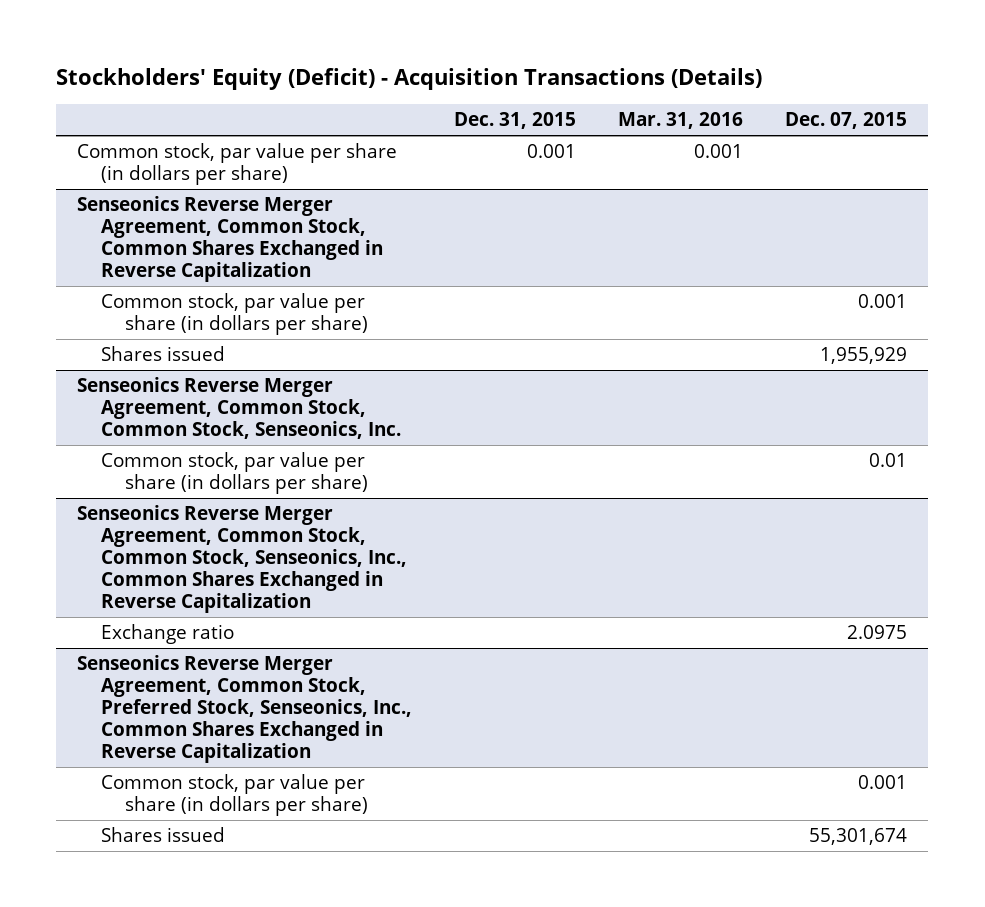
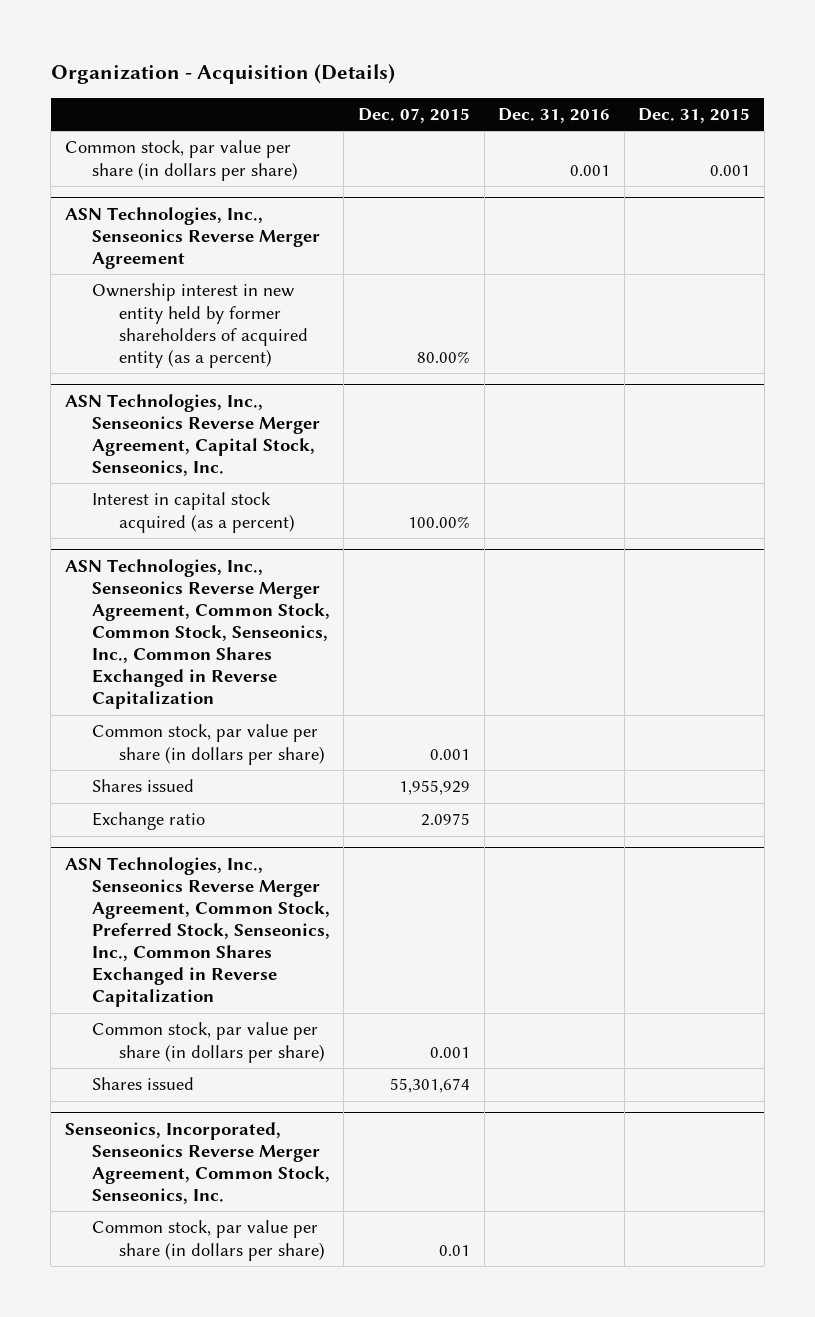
[56,68,763,91] Stockholders' Equity (Deficit) - Acquisition Transactions (Details) -> [50,64,395,85] Organization - Acquisition (Details)
[618,112,744,130] Mar. 31, 2016 -> none
none -> [498,107,611,123] Dec. 31, 2016
none -> [64,206,320,269] ASN Technologies, Inc., Senseonics Reverse Merger Agreement
none -> [91,283,309,368] Ownership interest in new entity held by former shareholders of acquired entity (as a percent)
none -> [64,393,320,476] ASN Technologies, Inc., Senseonics Reverse Merger Agreement, Capital Stock, Senseonics, Inc.
none -> [91,492,296,533] Interest in capital stock acquired (as a percent)
[77,196,384,283] Senseonics Reverse Merger Agreement, Common Stock, Common Shares Exchanged in Reverse Capitalization -> [64,558,330,710] ASN Technologies, Inc., Senseonics Reverse Merger Agreement, Common Stock, Common Stock, Senseonics, Inc., Common Shares Exchanged in Reverse Capitalization
[77,377,402,440] Senseonics Reverse Merger Agreement, Common Stock, Common Stock, Senseonics, Inc. -> none
[101,452,368,495] Common stock, par value per share (in dollars per share) -> none
[77,505,408,614] Senseonics Reverse Merger Agreement, Common Stock, Common Stock, Senseonics, Inc., Common Shares Exchanged in Reverse Capitalization -> none
[77,655,413,764] Senseonics Reverse Merger Agreement, Common Stock, Preferred Stock, Senseonics, Inc., Common Shares Exchanged in Reverse Capitalization -> [64,856,330,1008] ASN Technologies, Inc., Senseonics Reverse Merger Agreement, Common Stock, Preferred Stock, Senseonics, Inc., Common Shares Exchanged in Reverse Capitalization
none -> [64,1121,330,1204] Senseonics, Incorporated, Senseonics Reverse Merger Agreement, Common Stock, Senseonics, Inc.
none -> [91,1220,326,1261] Common stock, par value per share (in dollars per share)

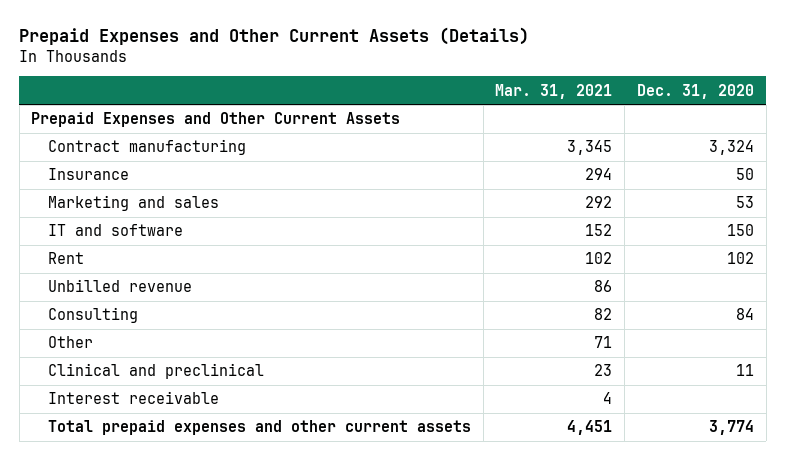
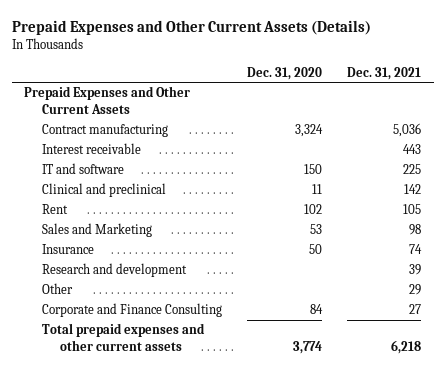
[495,83,613,99] Mar. 31, 2021 -> none
none -> [346,66,421,80] Dec. 31, 2021
[47,195,219,212] Marketing and sales -> none
[47,391,219,405] Interest receivable -> [41,143,141,155] Interest receivable
[47,363,264,380] Clinical and preclinical -> [41,183,166,198] Clinical and preclinical
[47,279,192,293] Unbilled revenue -> none
[47,307,138,324] Consulting -> none
none -> [41,223,152,238] Sales and Marketing
[47,168,129,181] Insurance -> [41,244,94,255] Insurance
none -> [41,263,187,278] Research and development
none -> [41,303,222,318] Corporate and Finance Consulting

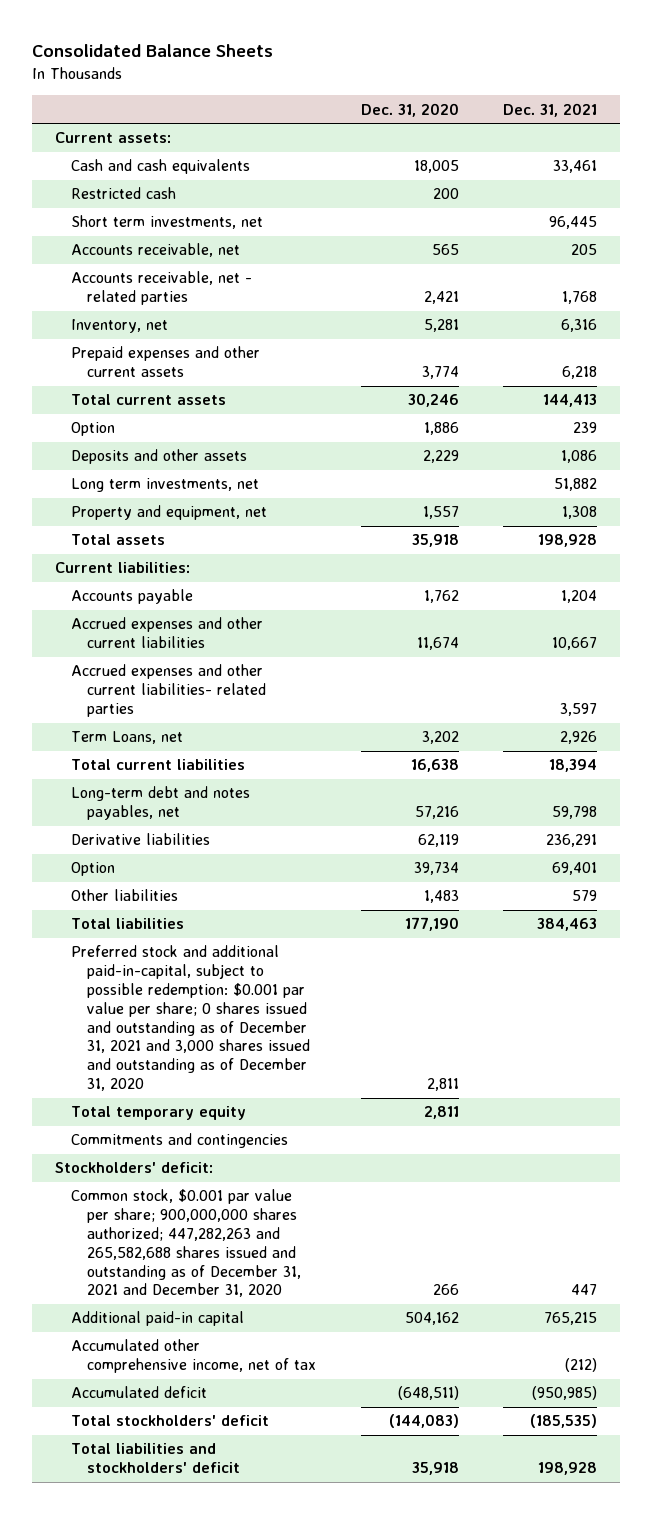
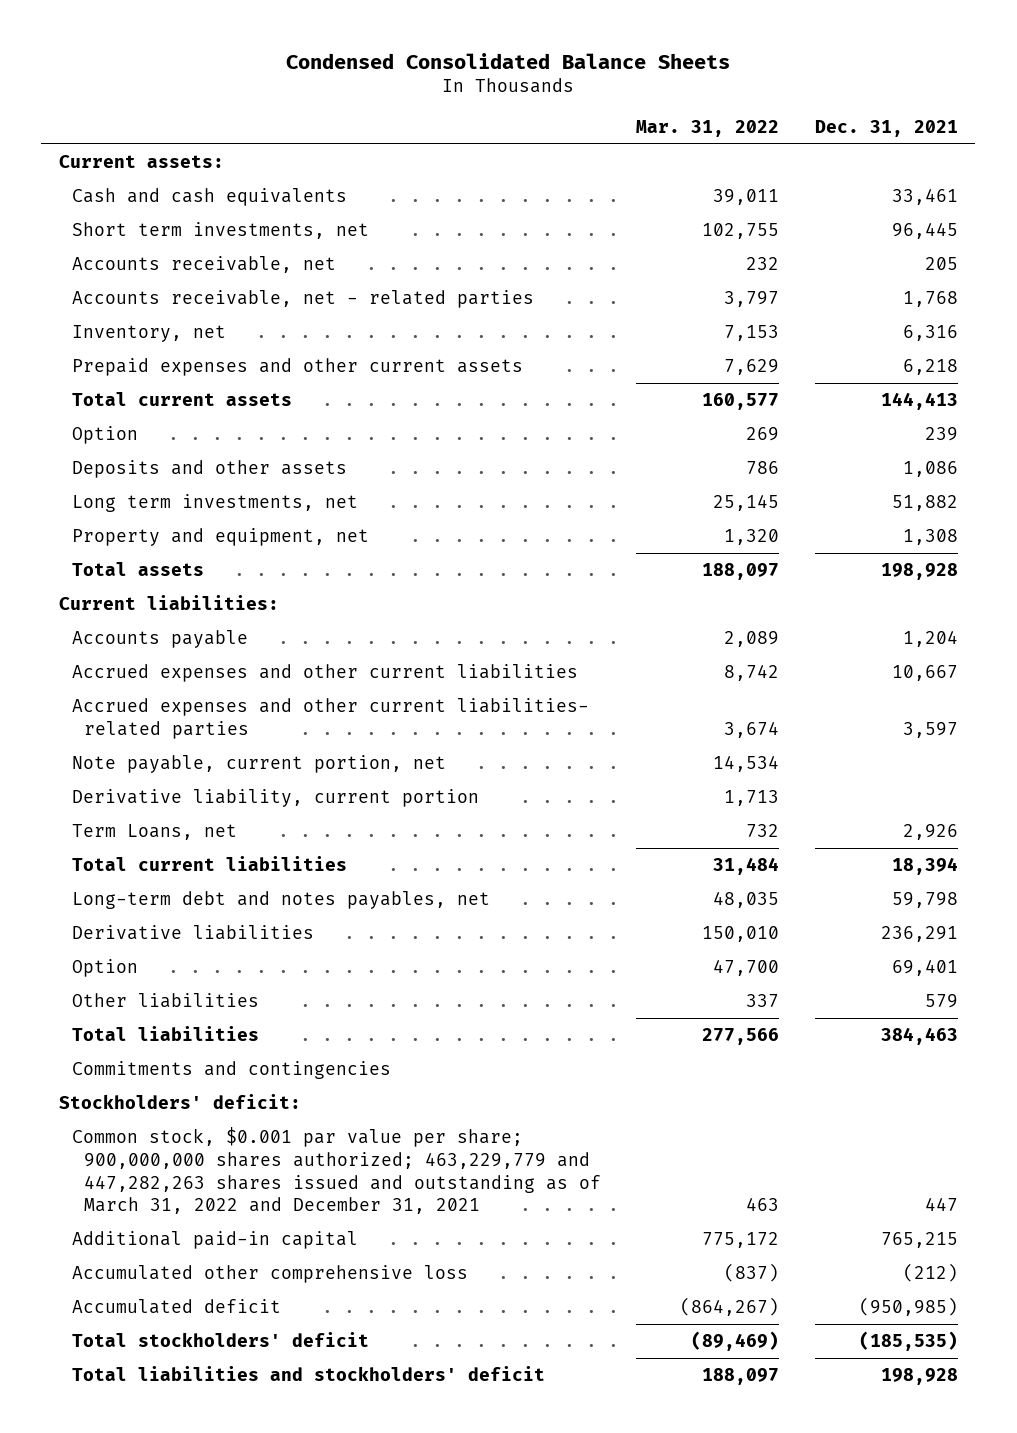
[32,44,274,58] Consolidated Balance Sheets -> [286,52,731,69] Condensed Consolidated Balance Sheets
[360,102,459,117] Dec. 31, 2020 -> none
none -> [636,120,780,138] Mar. 31, 2022
[70,187,176,200] Restricted cash -> none
none -> [71,755,446,774] Note payable, current portion, net
none -> [71,789,479,808] Derivative liability, current portion
[70,945,311,1092] Preferred stock and additional paid-in-capital, subject to possible redemption: $0.001 par value per share; 0 shares issued and outstanding as of December 31, 2021 and 3,000 shares issued and outstanding as of December 31, 2020 -> none
[70,1106,246,1121] Total temporary equity -> none
[70,1189,302,1298] Common stock, $0.001 par value per share; 900,000,000 shares authorized; 447,282,263 and 265,582,688 shares issued and outstanding as of December 31, 2021 and December 31, 2020 -> [71,1127,602,1215] Common stock, $0.001 par value per share; 900,000,000 shares authorized; 463,229,779 and 447,282,263 shares issued and outstanding as of March 31, 2022 and December 31, 2021
[70,1339,317,1374] Accumulated other comprehensive income, net of tax -> [71,1265,468,1284] Accumulated other comprehensive loss

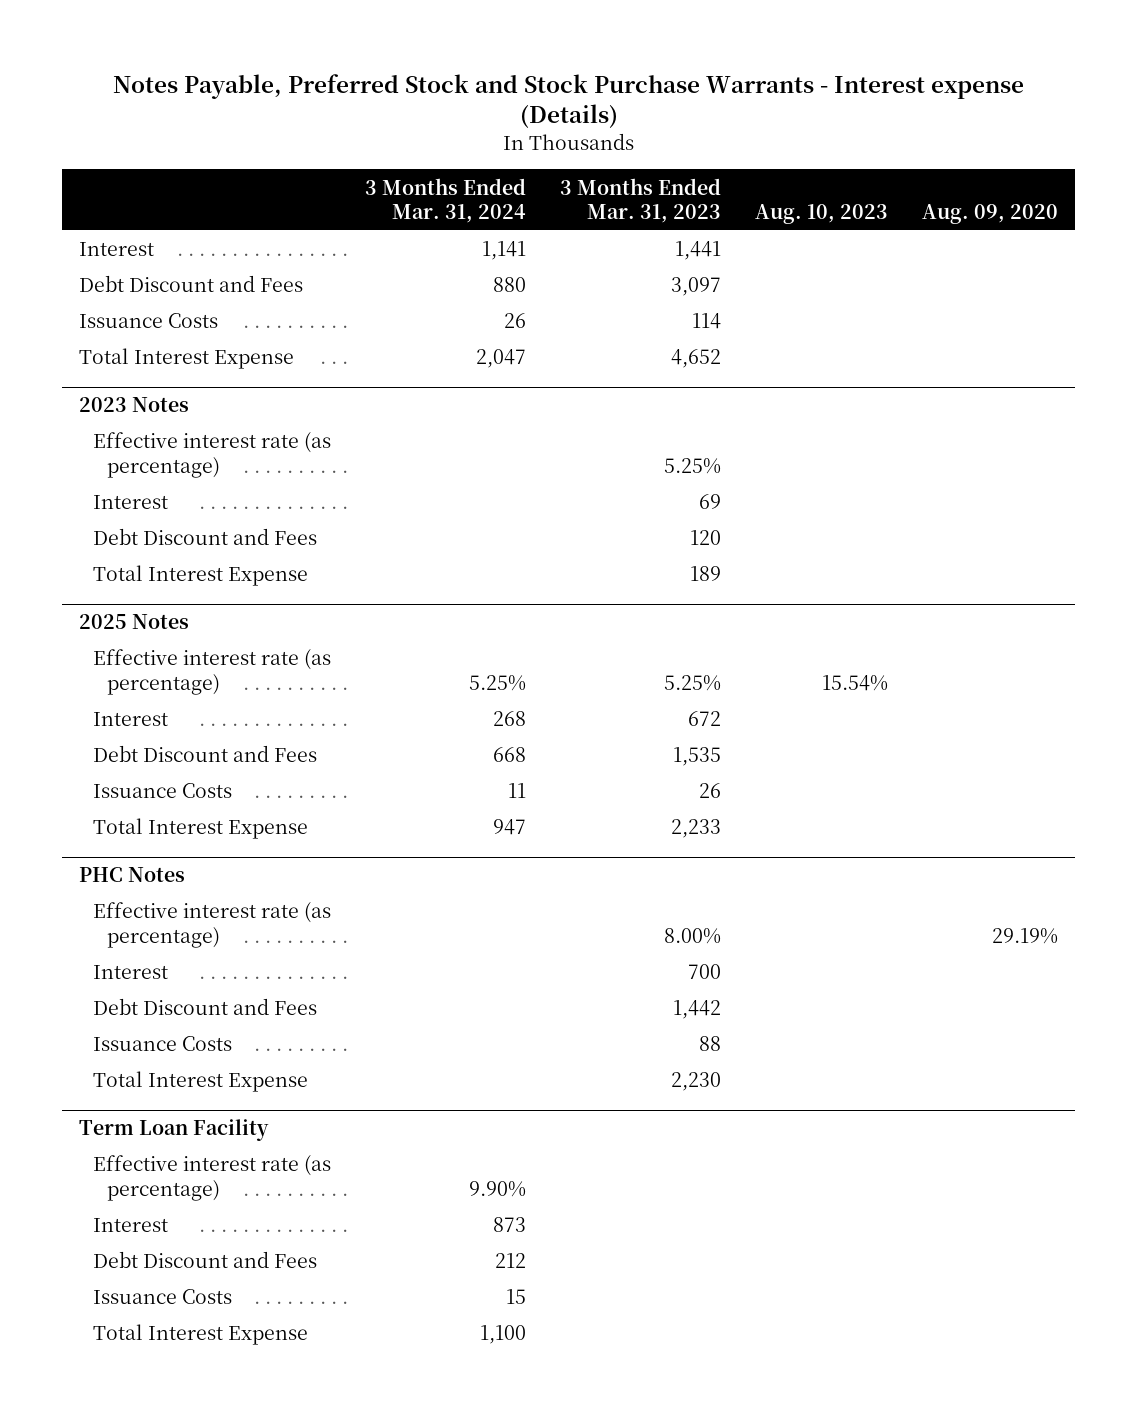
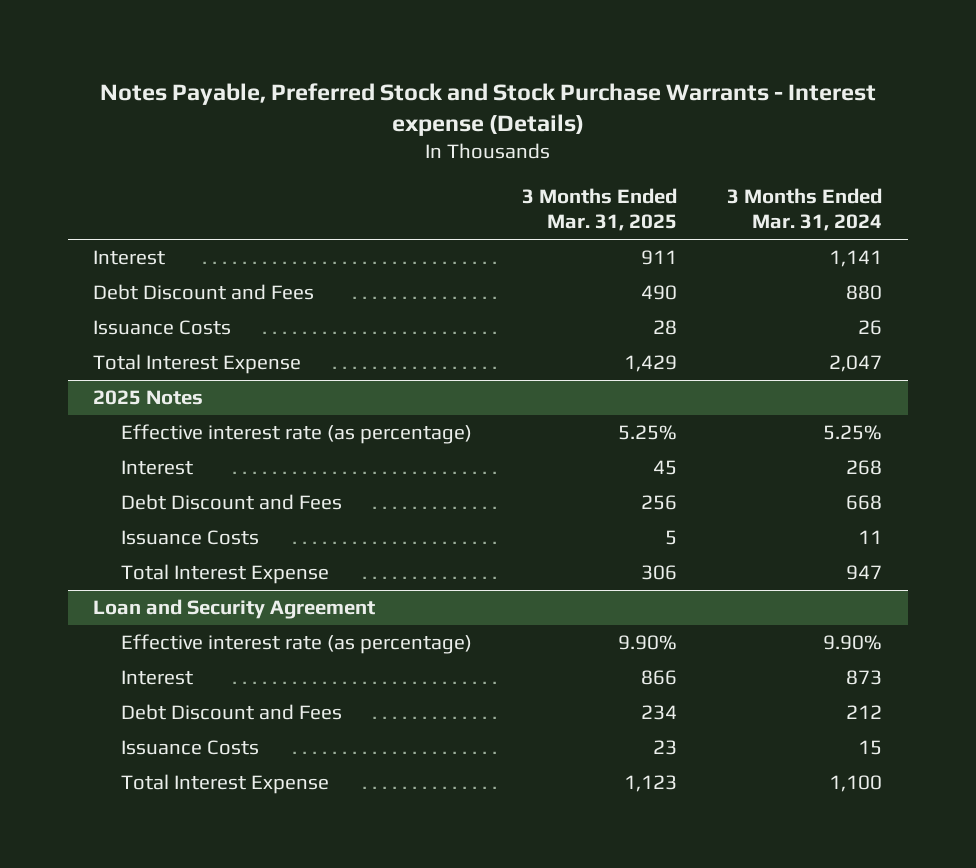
[560,177,722,223] 3 Months Ended Mar. 31, 2023 -> none
[755,203,889,224] Aug. 10, 2023 -> none
[922,203,1059,224] Aug. 09, 2020 -> none
none -> [522,188,678,232] 3 Months Ended Mar. 31, 2025
[79,397,190,413] 2023 Notes -> none
[93,432,332,478] Effective interest rate (as percentage) -> none
[93,495,169,510] Interest -> none
[93,528,318,546] Debt Discount and Fees -> none
[93,565,309,587] Total Interest Expense -> none
[79,867,186,883] PHC Notes -> none
[93,902,332,948] Effective interest rate (as percentage) -> none
[93,965,169,980] Interest -> none
[93,998,318,1016] Debt Discount and Fees -> none
[93,1036,233,1052] Issuance Costs -> none
[93,1071,309,1093] Total Interest Expense -> none
[79,1119,270,1142] Term Loan Facility -> [93,599,376,620] Loan and Security Agreement

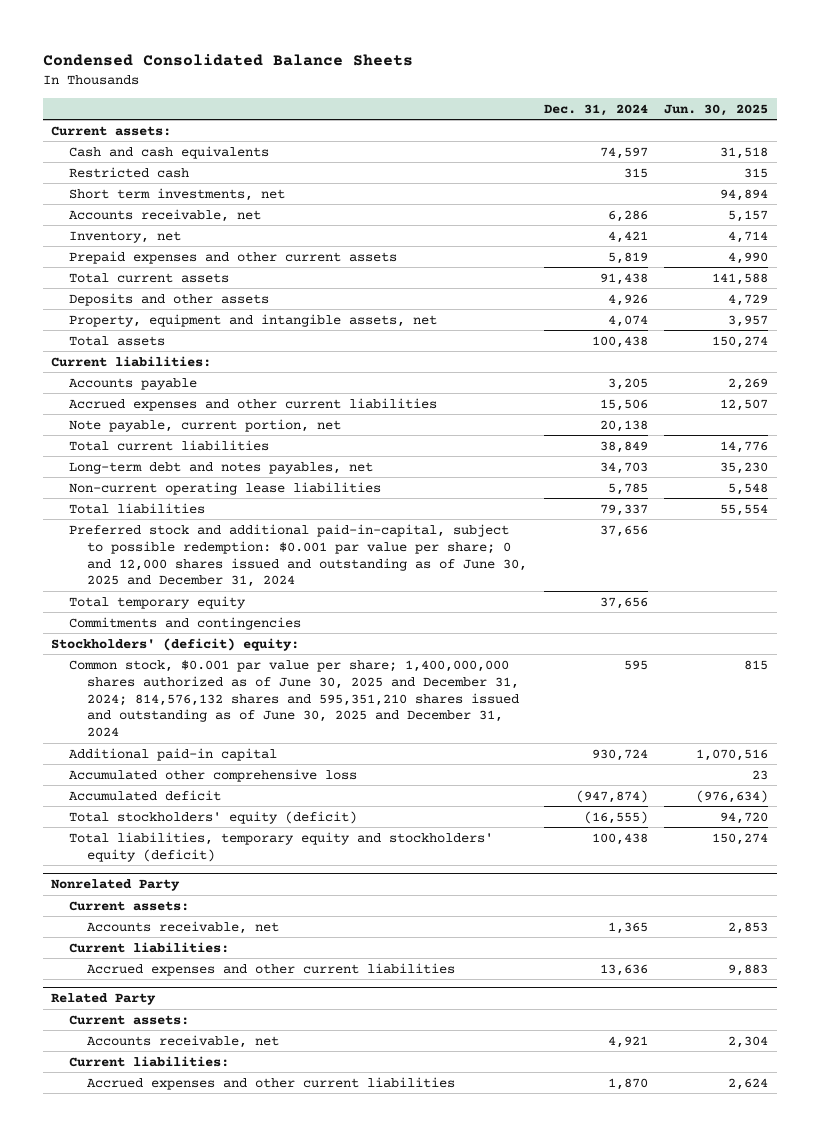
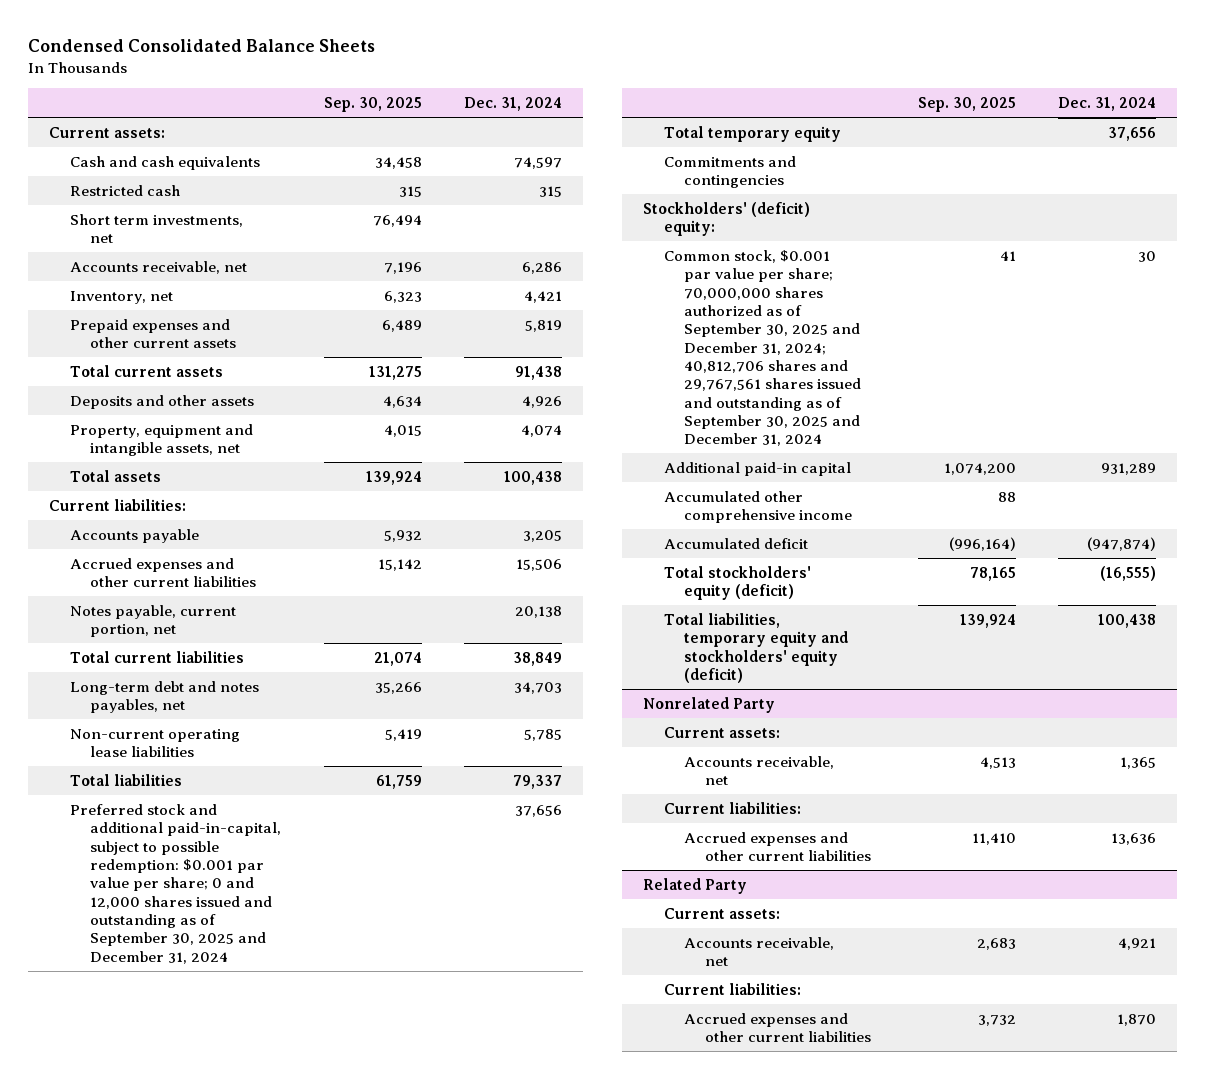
[664,103,769,116] Jun. 30, 2025 -> none
none -> [323,96,422,112] Sep. 30, 2025
[69,418,342,432] Note payable, current portion, net -> [69,604,236,638] Notes payable, current portion, net
[69,523,528,588] Preferred stock and additional paid-in-capital, subject to possible redemption: $0.001 par value per share; 0 and 12,000 shares issued and outstanding as of June 30, 2025 and December 31, 2024 -> [69,803,282,964] Preferred stock and additional paid-in-capital, subject to possible redemption: $0.001 par value per share; 0 and 12,000 shares issued and outstanding as of September 30, 2025 and December 31, 2024
[69,659,520,738] Common stock, $0.001 par value per share; 1,400,000,000 shares authorized as of June 30, 2025 and December 31, 2024; 814,576,132 shares and 595,351,210 shares issued and outstanding as of June 30, 2025 and December 31, 2024 -> [663,249,862,447] Common stock, $0.001 par value per share; 70,000,000 shares authorized as of September 30, 2025 and December 31, 2024; 40,812,706 shares and 29,767,561 shares issued and outstanding as of September 30, 2025 and December 31, 2024
[623,659,648,670] 595 -> [1138,250,1157,262] 30
[591,748,648,761] 930,724 -> [1101,462,1157,475] 931,289
[69,768,358,782] Accumulated other comprehensive loss -> [663,490,853,524] Accumulated other comprehensive income

